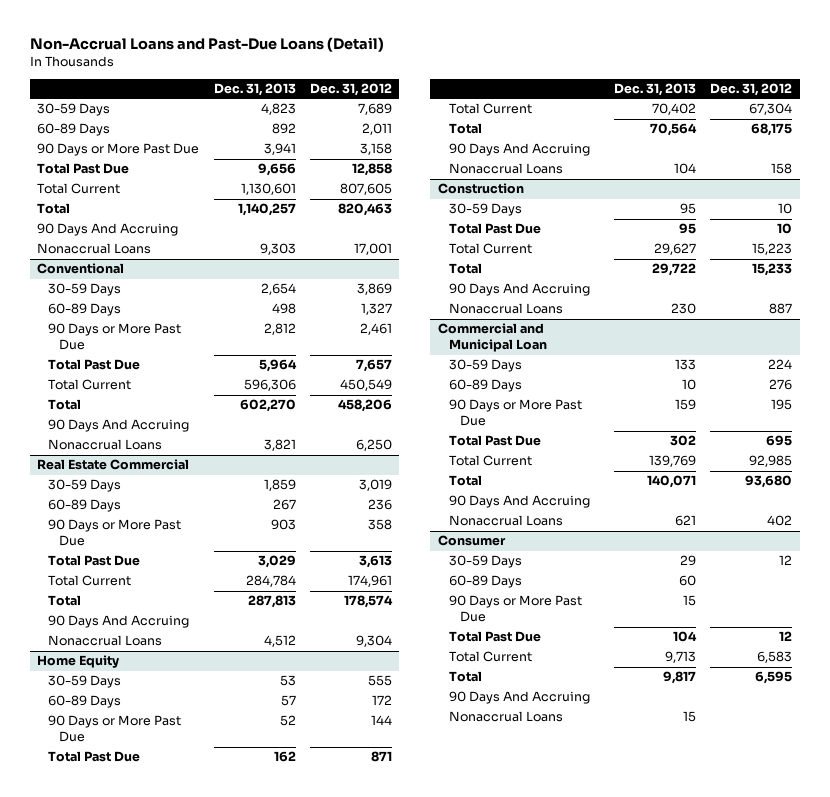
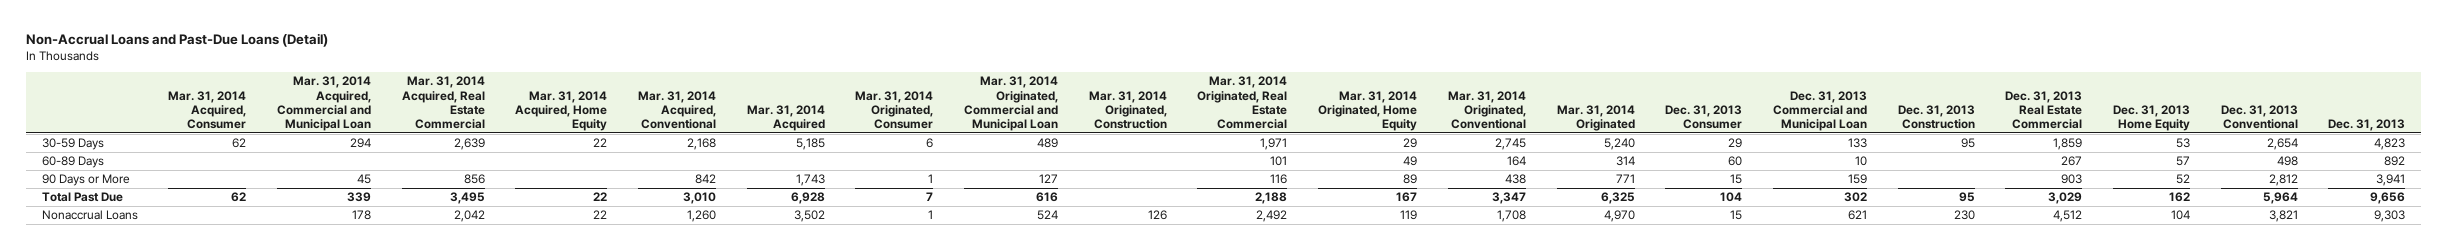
[310,83,393,97] Dec. 31, 2012 -> none
none -> [168,90,247,129] Mar. 31, 2014 Acquired, Consumer
none -> [276,76,371,131] Mar. 31, 2014 Acquired, Commercial and Municipal Loan
none -> [401,76,485,129] Mar. 31, 2014 Acquired, Real Estate Commercial
none -> [515,90,608,131] Mar. 31, 2014 Acquired, Home Equity
none -> [638,90,717,129] Mar. 31, 2014 Acquired, Conventional
none -> [746,104,825,131] Mar. 31, 2014 Acquired
none -> [855,90,934,129] Mar. 31, 2014 Originated, Consumer
none -> [964,76,1059,131] Mar. 31, 2014 Originated, Commercial and Municipal Loan
none -> [1088,90,1167,129] Mar. 31, 2014 Originated, Construction
none -> [1197,76,1288,129] Mar. 31, 2014 Originated, Real Estate Commercial
none -> [1318,90,1418,131] Mar. 31, 2014 Originated, Home Equity
none -> [1447,90,1526,129] Mar. 31, 2014 Originated, Conventional
none -> [1556,104,1635,131] Mar. 31, 2014 Originated
none -> [1665,104,1743,129] Dec. 31, 2013 Consumer
none -> [1772,90,1867,131] Dec. 31, 2013 Commercial and Municipal Loan
none -> [1897,104,1975,129] Dec. 31, 2013 Construction
none -> [2005,90,2083,129] Dec. 31, 2013 Real Estate Commercial
none -> [2113,104,2191,131] Dec. 31, 2013 Home Equity
none -> [2220,104,2298,129] Dec. 31, 2013 Conventional
[37,143,200,157] 90 Days or More Past Due -> [41,174,130,187] 90 Days or More
[37,183,121,195] Total Current -> none
[37,203,71,215] Total -> none
[37,223,179,237] 90 Days And Accruing -> none
[37,263,125,275] Conventional -> none
[48,283,122,297] 30-59 Days -> none
[48,303,122,317] 60-89 Days -> none
[48,323,182,351] 90 Days or More Past Due -> none
[48,359,141,371] Total Past Due -> none
[48,379,132,391] Total Current -> none
[48,399,82,411] Total -> none
[48,419,190,433] 90 Days And Accruing -> none
[48,439,163,451] Nonaccrual Loans -> none
[37,459,190,471] Real Estate Commercial -> none
[48,479,122,493] 30-59 Days -> none
[48,499,122,513] 60-89 Days -> none
[48,519,182,547] 90 Days or More Past Due -> none
[48,555,141,567] Total Past Due -> none
[48,575,132,587] Total Current -> none
[48,595,82,607] Total -> none
[48,615,190,629] 90 Days And Accruing -> none
[48,635,163,647] Nonaccrual Loans -> none
[37,655,120,669] Home Equity -> none
[48,675,122,689] 30-59 Days -> none
[48,695,122,709] 60-89 Days -> none
[48,715,182,743] 90 Days or More Past Due -> none
[48,751,141,763] Total Past Due -> none
[448,103,532,115] Total Current -> none
[448,123,482,135] Total -> none
[448,143,590,157] 90 Days And Accruing -> none
[448,163,563,175] Nonaccrual Loans -> none
[437,183,524,195] Construction -> none
[448,203,522,217] 30-59 Days -> none
[448,223,541,235] Total Past Due -> none
[448,243,532,255] Total Current -> none
[448,263,482,275] Total -> none
[448,283,590,297] 90 Days And Accruing -> none
[448,303,563,315] Nonaccrual Loans -> none
[437,323,547,353] Commercial and Municipal Loan -> none
[448,359,522,373] 30-59 Days -> none
[448,379,522,393] 60-89 Days -> none
[448,399,582,427] 90 Days or More Past Due -> none
[448,435,541,447] Total Past Due -> none
[448,455,532,467] Total Current -> none
[448,475,482,487] Total -> none
[448,495,590,509] 90 Days And Accruing -> none
[448,515,563,527] Nonaccrual Loans -> none
[437,535,506,547] Consumer -> none
[448,555,522,569] 30-59 Days -> none
[448,575,522,589] 60-89 Days -> none
[448,595,582,623] 90 Days or More Past Due -> none
[448,631,541,643] Total Past Due -> none
[448,651,532,663] Total Current -> none
[448,671,482,683] Total -> none
[448,691,590,705] 90 Days And Accruing -> none
[448,711,563,723] Nonaccrual Loans -> none

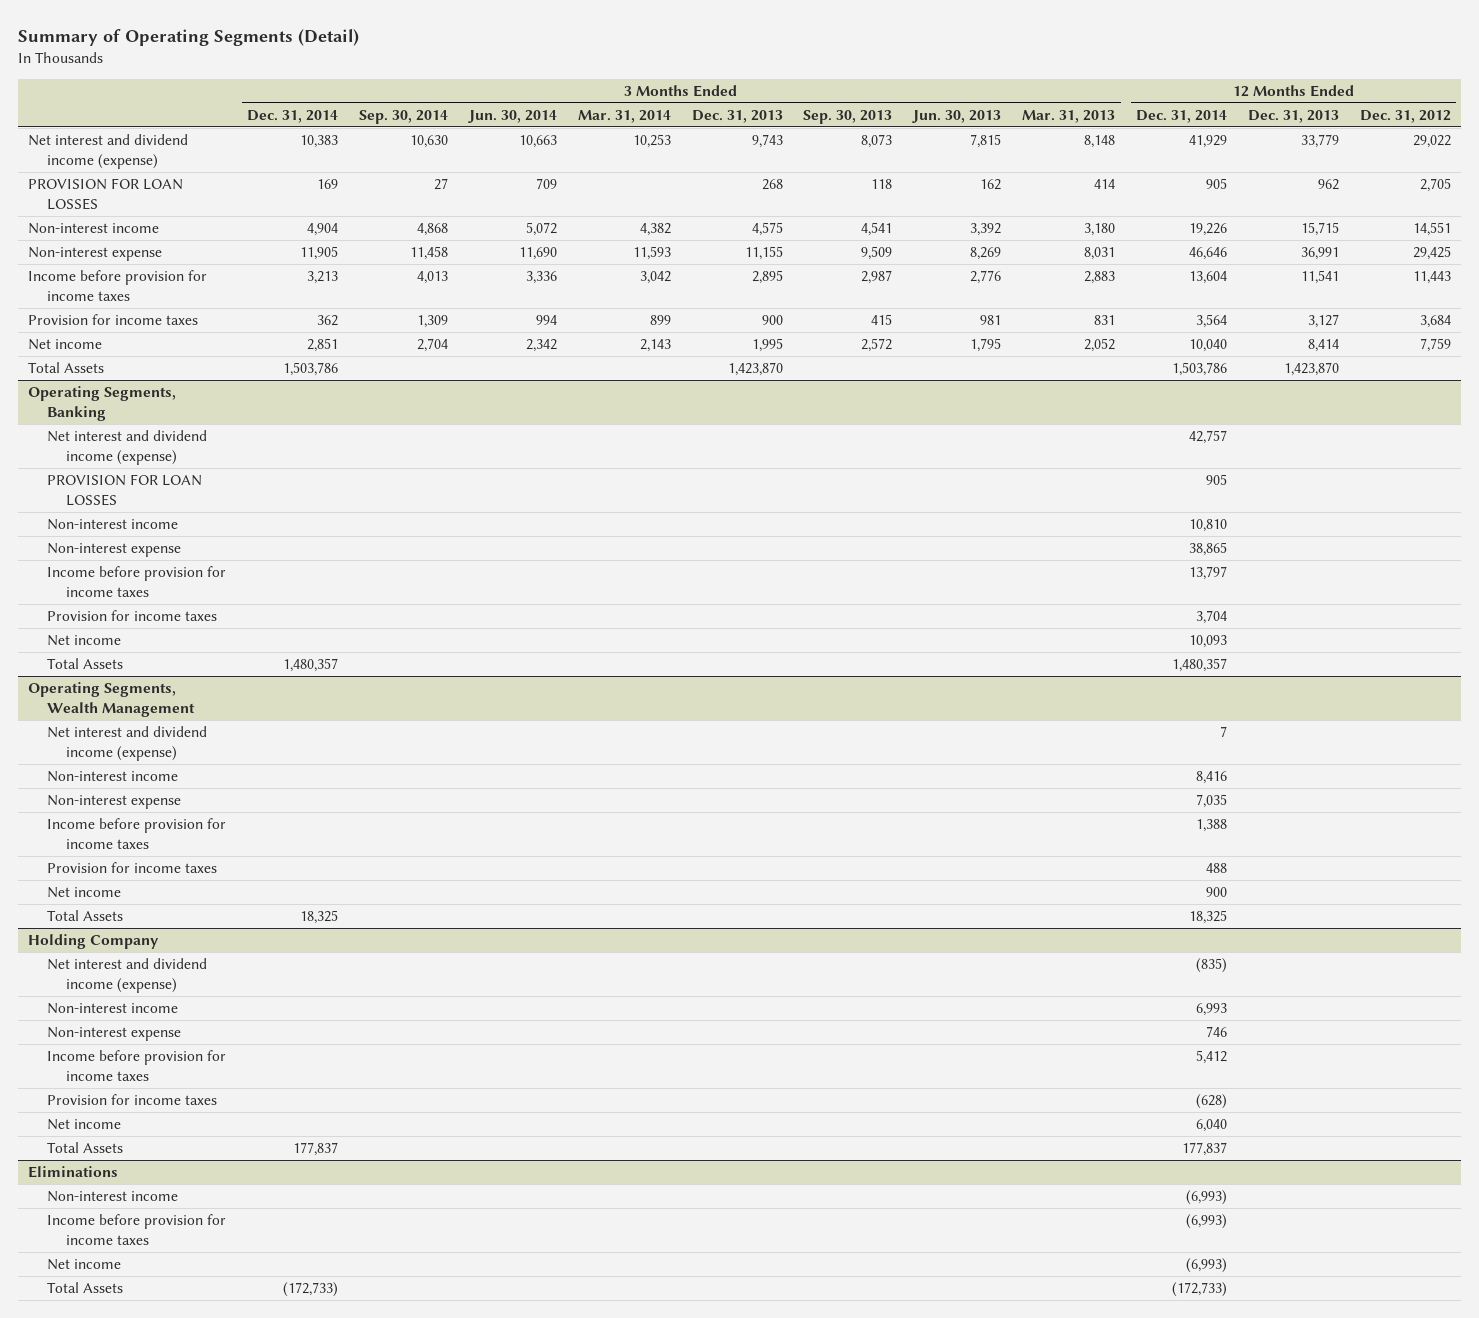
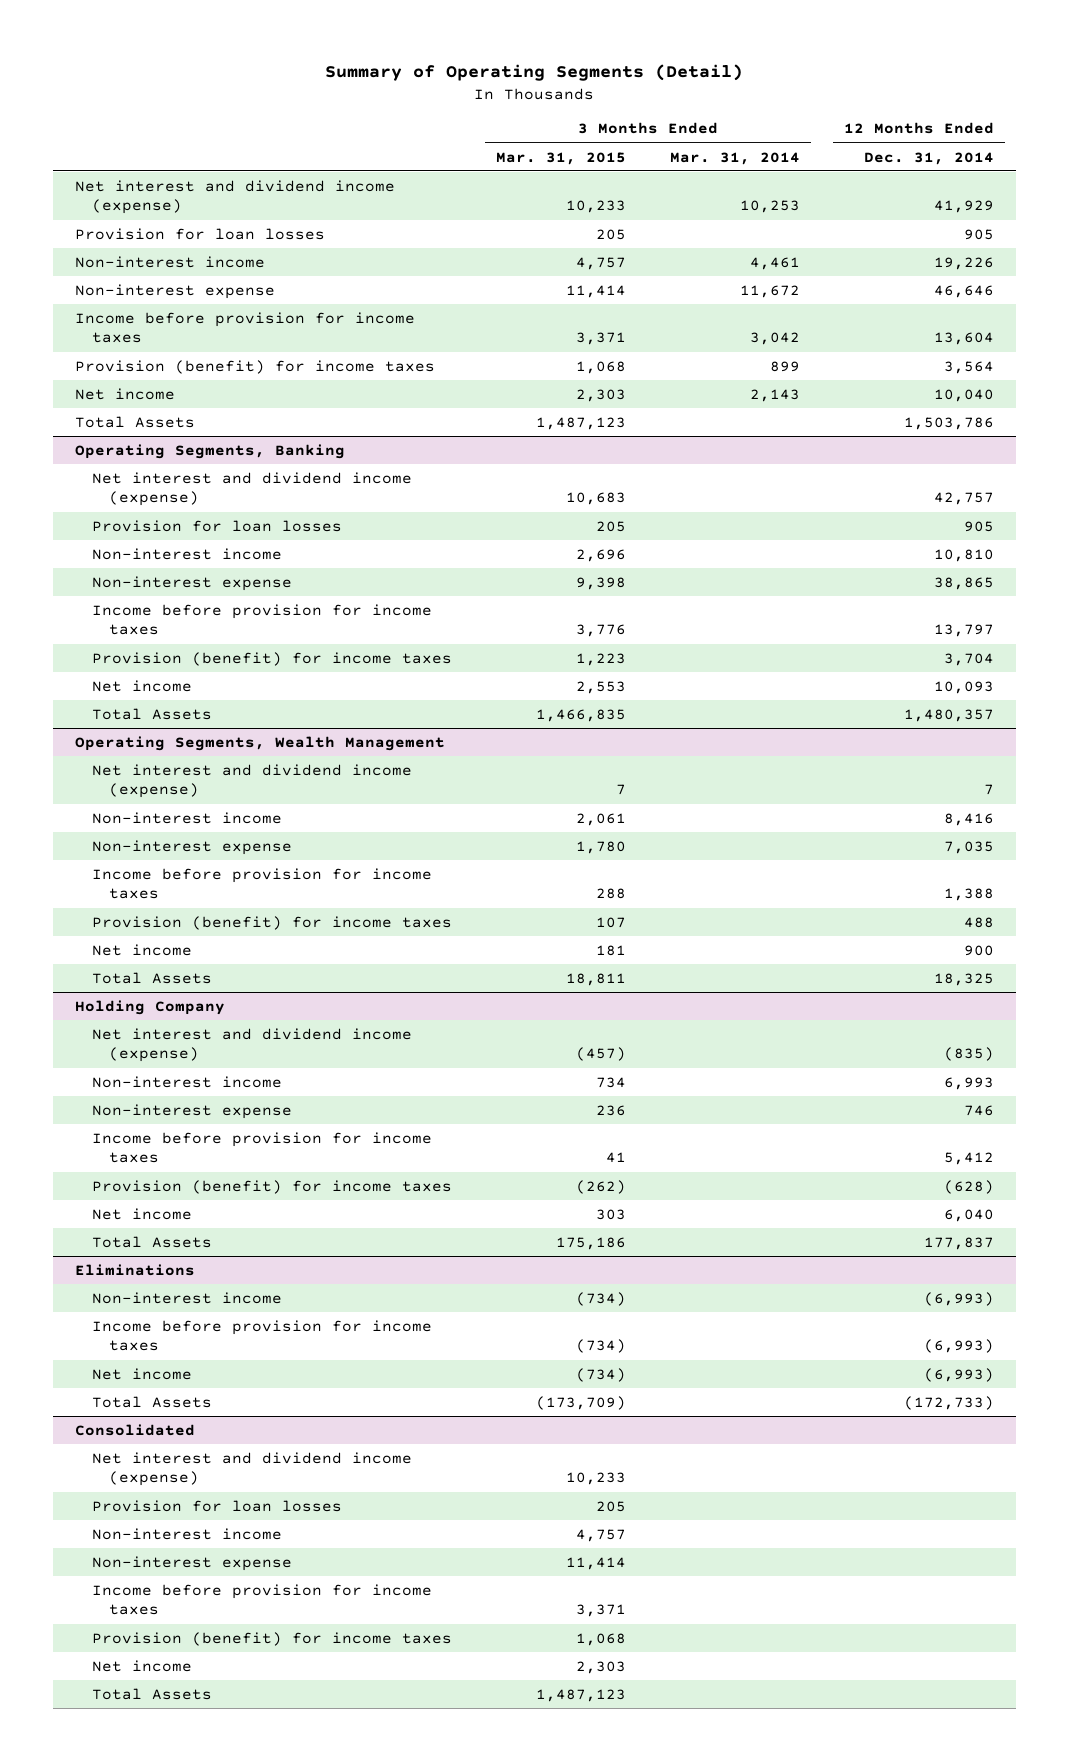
[246,109,338,123] Dec. 31, 2014 -> none
[358,109,448,124] Sep. 30, 2014 -> none
[467,109,557,123] Jun. 30, 2014 -> none
[691,109,783,123] Dec. 31, 2013 -> none
[803,109,893,124] Sep. 30, 2013 -> none
[912,109,1002,123] Jun. 30, 2013 -> none
[1022,109,1116,123] Mar. 31, 2013 -> none
[1248,109,1340,123] Dec. 31, 2013 -> none
[1360,109,1452,123] Dec. 31, 2012 -> none
none -> [495,151,626,165] Mar. 31, 2015
[28,178,184,210] PROVISION FOR LOAN LOSSES -> [74,227,325,240] Provision for loan losses
[639,223,671,237] 4,382 -> [749,256,800,270] 4,461
[632,246,671,261] 11,593 -> [739,284,800,298] 11,672
[28,314,199,326] Provision for income taxes -> [74,359,435,374] Provision (benefit) for income taxes
[46,474,202,506] PROVISION FOR LOAN LOSSES -> [91,519,342,532] Provision for loan losses
[46,610,217,622] Provision for income taxes -> [91,651,452,666] Provision (benefit) for income taxes
[46,862,217,874] Provision for income taxes -> [91,915,452,930] Provision (benefit) for income taxes
[46,1094,217,1106] Provision for income taxes -> [91,1179,452,1194] Provision (benefit) for income taxes
none -> [74,1423,195,1436] Consolidated
none -> [91,1451,412,1487] Net interest and dividend income (expense)
none -> [91,1499,342,1512] Provision for loan losses
none -> [91,1527,282,1540] Non-interest income
none -> [91,1555,292,1571] Non-interest expense
none -> [91,1583,432,1616] Income before provision for income taxes
none -> [91,1631,452,1646] Provision (benefit) for income taxes
none -> [91,1659,192,1672] Net income
none -> [91,1687,212,1700] Total Assets

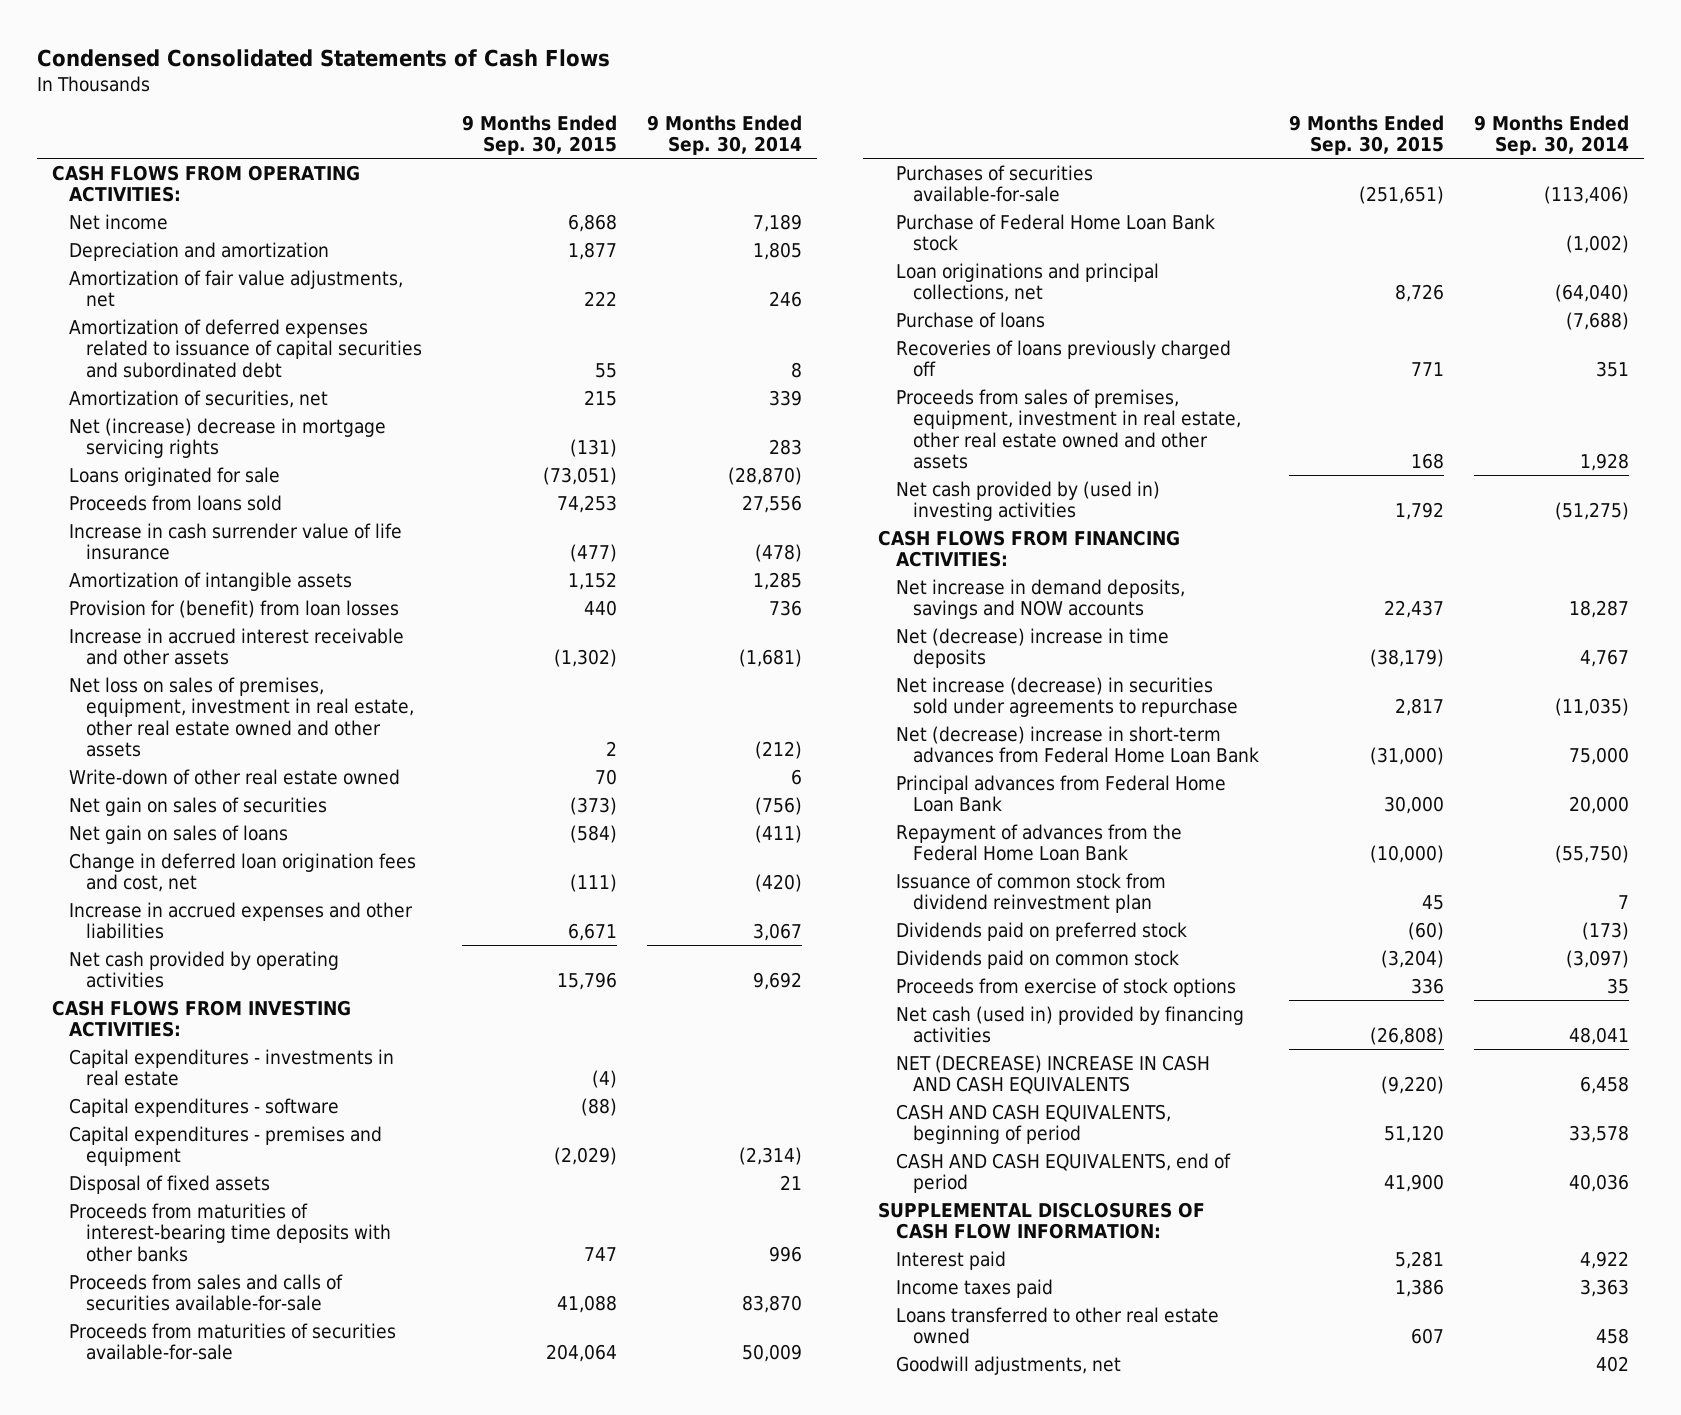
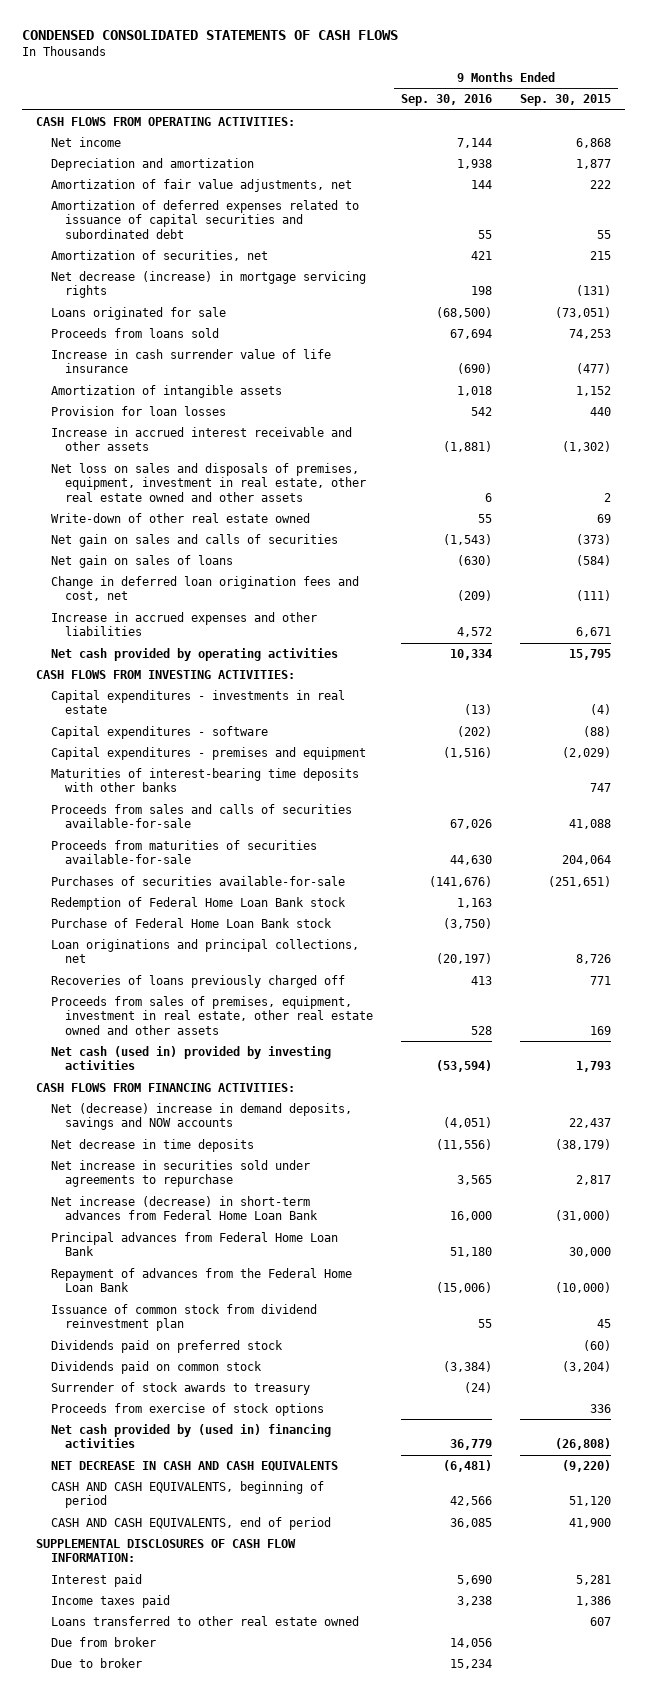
[36,48,610,67] Condensed Consolidated Statements of Cash Flows -> [22,30,399,41] CONDENSED CONSOLIDATED STATEMENTS OF CASH FLOWS
[647,114,803,156] 9 Months Ended Sep. 30, 2014 -> none
none -> [400,94,492,107] Sep. 30, 2016
[68,417,386,459] Net (increase) decrease in mortgage servicing rights -> [50,270,366,299] Net decrease (increase) in mortgage servicing rights
[68,599,399,618] Provision for (benefit) from loan losses -> [50,405,226,416] Provision for loan losses
[68,676,414,757] Net loss on sales of premises, equipment, investment in real estate, other real estate owned and other assets -> [50,462,366,502] Net loss on sales and disposals of premises, equipment, investment in real estate, other real estate owned and other assets
[595,768,618,785] 70 -> [596,513,611,523] 69
[68,796,327,816] Net gain on sales of securities -> [50,533,338,547] Net gain on sales and calls of securities
[557,972,618,991] 15,796 -> [568,648,611,660] 15,795
[68,1174,270,1194] Disposal of fixed assets -> none
[68,1202,391,1262] Proceeds from maturities of interest-bearing time deposits with other banks -> [50,767,359,793] Maturities of interest-bearing time deposits with other banks
none -> [50,896,346,910] Redemption of Federal Home Loan Bank stock
[895,311,1045,328] Purchase of loans -> none
[1410,452,1444,469] 168 -> [589,1025,611,1035] 169
[895,480,1160,522] Net cash provided by (used in) investing activities -> [50,1045,331,1071] Net cash (used in) provided by investing activities
[1394,502,1444,521] 1,792 -> [575,1061,611,1073] 1,793
[895,578,1185,620] Net increase in demand deposits, savings and NOW accounts -> [50,1102,352,1131] Net (decrease) increase in demand deposits, savings and NOW accounts
[895,627,1169,669] Net (decrease) increase in time deposits -> [50,1138,254,1152] Net decrease in time deposits
[895,676,1238,718] Net increase (decrease) in securities sold under agreements to repurchase -> [50,1159,310,1188] Net increase in securities sold under agreements to repurchase
[895,725,1259,764] Net (decrease) increase in short-term advances from Federal Home Loan Bank -> [50,1195,318,1221] Net increase (decrease) in short-term advances from Federal Home Loan Bank
none -> [50,1381,310,1395] Surrender of stock awards to treasury
[895,1005,1244,1044] Net cash (used in) provided by financing activities -> [50,1423,331,1449] Net cash provided by (used in) financing activities
[895,1054,1210,1095] NET (DECREASE) INCREASE IN CASH AND CASH EQUIVALENTS -> [50,1460,338,1471] NET DECREASE IN CASH AND CASH EQUIVALENTS
[895,1355,1121,1375] Goodwill adjustments, net -> none
none -> [50,1636,156,1647] Due from broker
none -> [50,1657,142,1668] Due to broker

